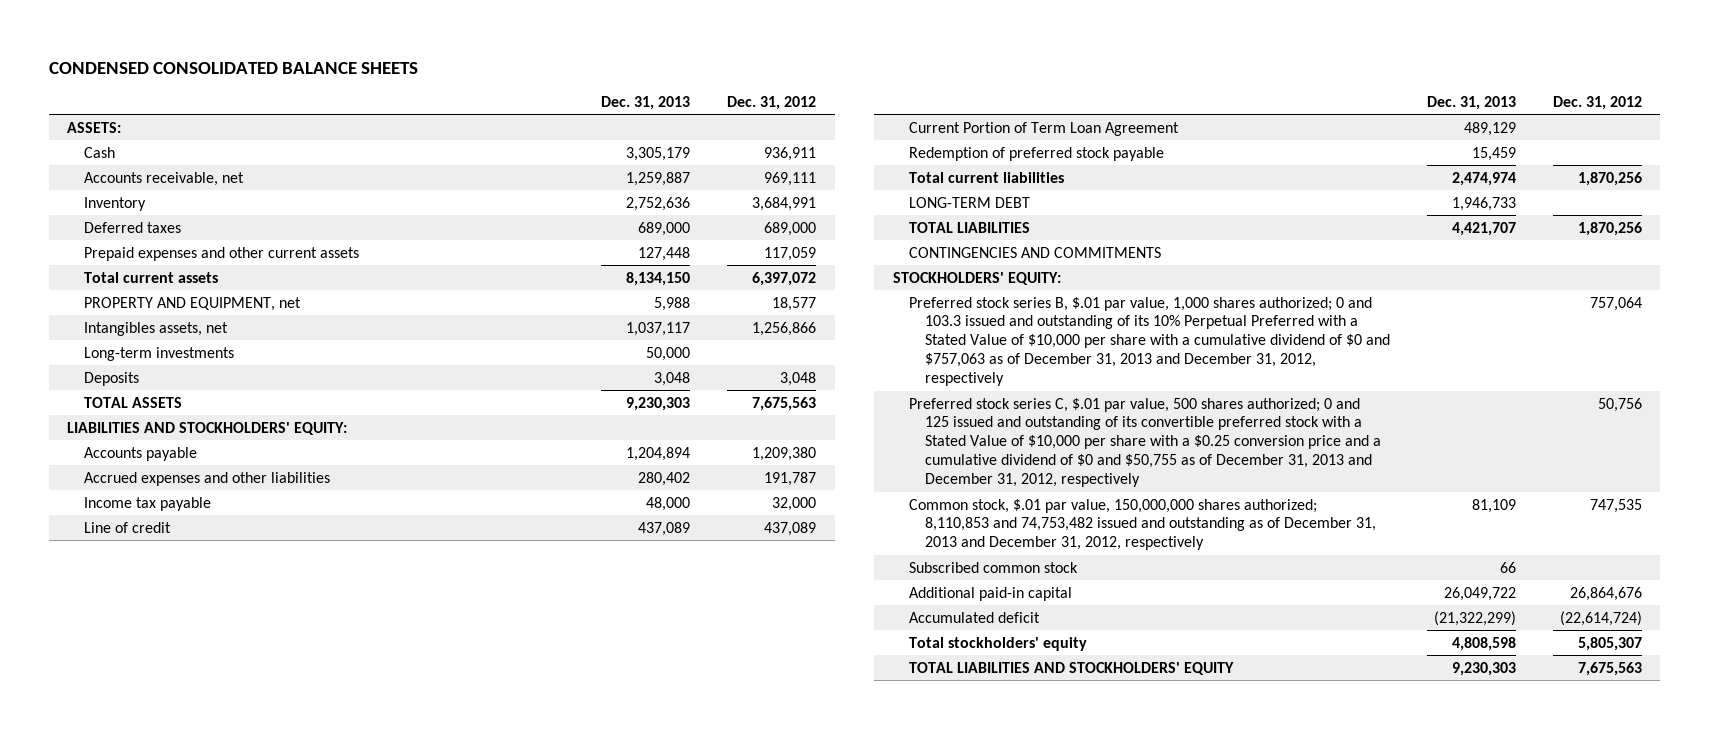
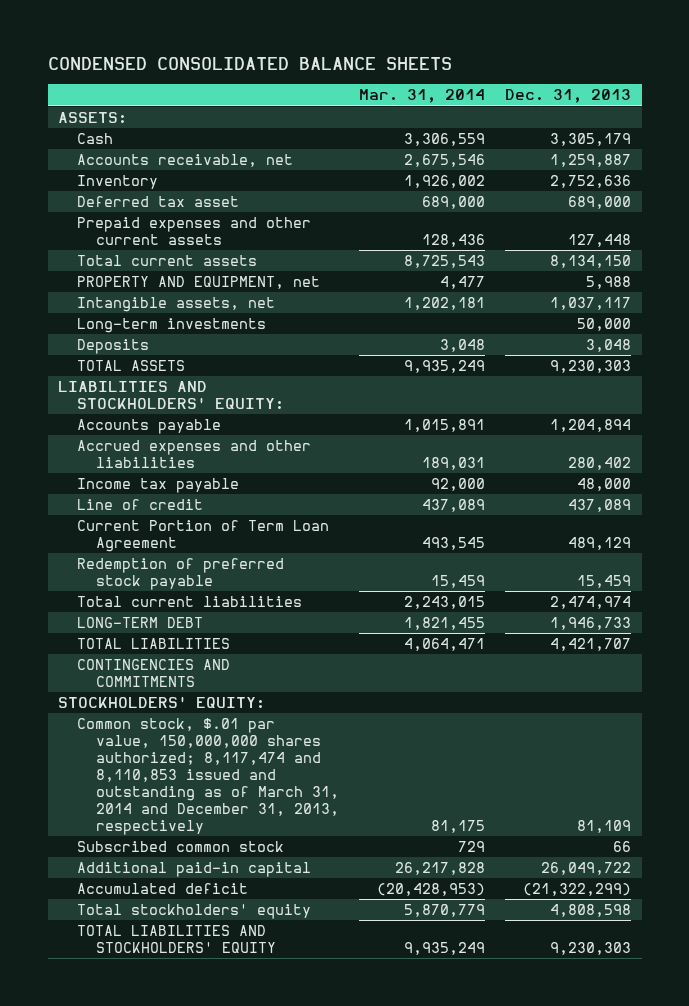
[727,95,817,110] Dec. 31, 2012 -> none
none -> [359,89,486,104] Mar. 31, 2014
[83,221,181,233] Deferred taxes -> [76,196,239,208] Deferred tax asset
[83,321,228,336] Intangibles assets, net -> [76,297,275,313] Intangible assets, net
[908,296,1391,387] Preferred stock series B, $.01 par value, 1,000 shares authorized; 0 and 103.3 issued and outstanding of its 10% Perpetual Preferred with a Stated Value of $10,000 per share with a cumulative dividend of $0 and $757,063 as of December 31, 2013 and December 31, 2012, respectively -> none
[908,397,1382,488] Preferred stock series C, $.01 par value, 500 shares authorized; 0 and 125 issued and outstanding of its convertible preferred stock with a Stated Value of $10,000 per share with a $0.25 conversion price and a cumulative dividend of $0 and $50,755 as of December 31, 2013 and December 31, 2012, respectively -> none
[908,498,1377,551] Common stock, $.01 par value, 150,000,000 shares authorized; 8,110,853 and 74,753,482 issued and outstanding as of December 31, 2013 and December 31, 2012, respectively -> [76,718,340,835] Common stock, $.01 par value, 150,000,000 shares authorized; 8,117,474 and 8,110,853 issued and outstanding as of March 31, 2014 and December 31, 2013, respectively

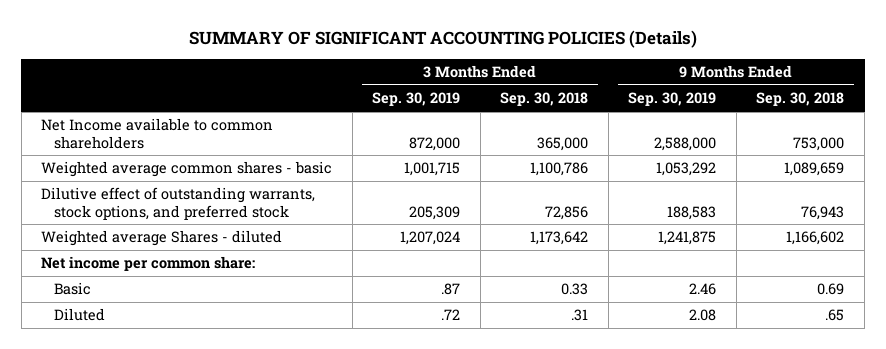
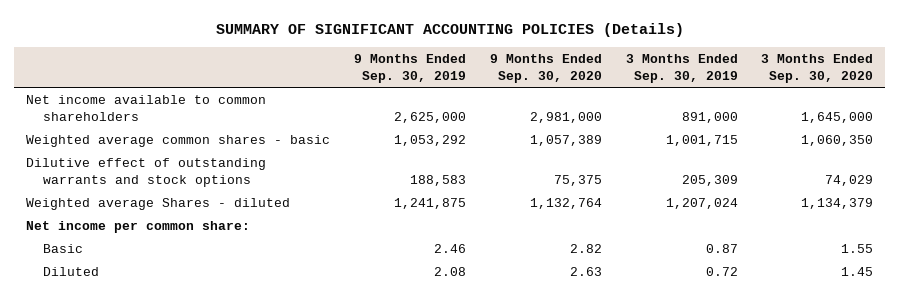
[500,92,589,107] Sep. 30, 2018 -> none
[756,92,845,107] Sep. 30, 2018 -> none
none -> [489,54,602,84] 9 Months Ended Sep. 30, 2020
none -> [761,54,874,84] 3 Months Ended Sep. 30, 2020
[41,118,274,149] Net Income available to common shareholders -> [25,94,266,121] Net income available to common shareholders
[409,136,461,151] 872,000 -> [681,111,738,123] 891,000
[654,136,717,151] 2,588,000 -> [393,111,466,123] 2,625,000
[41,187,316,220] Dilutive effect of outstanding warrants, stock options, and preferred stock -> [25,157,266,187] Dilutive effect of outstanding warrants and stock options
[441,283,461,296] .87 -> [705,243,738,253] 0.87
[441,309,461,321] .72 -> [705,266,738,276] 0.72

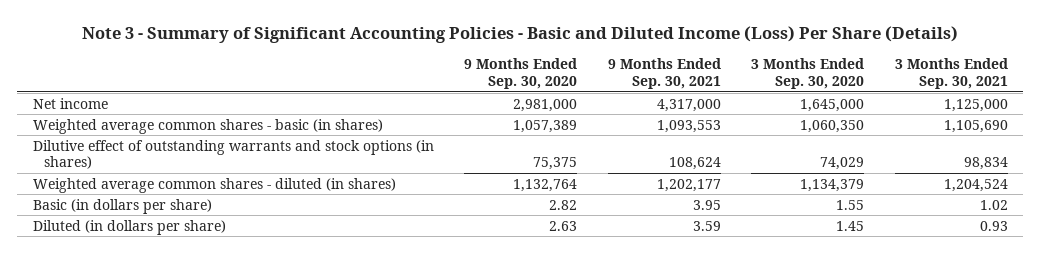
[215,23,684,38] SUMMARY OF SIGNIFICANT ACCOUNTING POLICIES (Details) -> [82,26,959,44] Note 3 - Summary of Significant Accounting Policies - Basic and Diluted Income (Loss) Per Share (Details)
[353,54,466,84] 9 Months Ended Sep. 30, 2019 -> none
[625,54,738,84] 3 Months Ended Sep. 30, 2019 -> none
none -> [607,58,721,89] 9 Months Ended Sep. 30, 2021
none -> [894,58,1008,89] 3 Months Ended Sep. 30, 2021
[25,220,250,233] Net income per common share: -> none
[25,94,266,121] Net income available to common shareholders -> [32,97,108,109] Net income
[25,134,330,147] Weighted average common shares - basic -> [32,118,383,134] Weighted average common shares - basic (in shares)
[25,157,266,187] Dilutive effect of outstanding warrants and stock options -> [32,139,434,170] Dilutive effect of outstanding warrants and stock options (in shares)
[25,197,290,210] Weighted average Shares - diluted -> [32,177,396,193] Weighted average common shares - diluted (in shares)
[43,243,84,253] Basic -> [32,198,212,214] Basic (in dollars per share)
[43,266,100,276] Diluted -> [32,219,226,235] Diluted (in dollars per share)

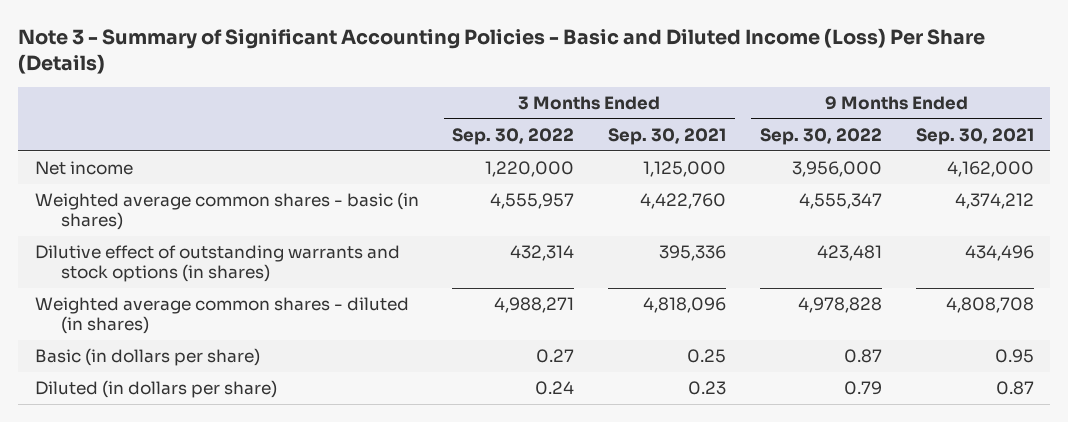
[464,58,578,89] 9 Months Ended Sep. 30, 2020 -> none
[751,58,865,89] 3 Months Ended Sep. 30, 2020 -> none
none -> [452,127,575,145] Sep. 30, 2022
none -> [759,127,882,145] Sep. 30, 2022
[656,98,721,112] 4,317,000 -> [946,161,1034,178] 4,162,000
[656,119,721,133] 1,093,553 -> [954,193,1034,210] 4,374,212
[943,119,1008,133] 1,105,690 -> [640,193,727,210] 4,422,760
[668,157,721,171] 108,624 -> [964,245,1034,262] 434,496
[963,157,1008,171] 98,834 -> [659,245,727,262] 395,336
[656,178,721,192] 1,202,177 -> [945,297,1034,314] 4,808,708
[943,178,1008,192] 1,204,524 -> [643,297,727,314] 4,818,096
[692,199,721,210] 3.95 -> [994,349,1034,364] 0.95
[979,199,1008,210] 1.02 -> [687,349,727,364] 0.25
[692,220,721,231] 3.59 -> [995,381,1034,396] 0.87
[979,220,1008,231] 0.93 -> [688,381,727,396] 0.23

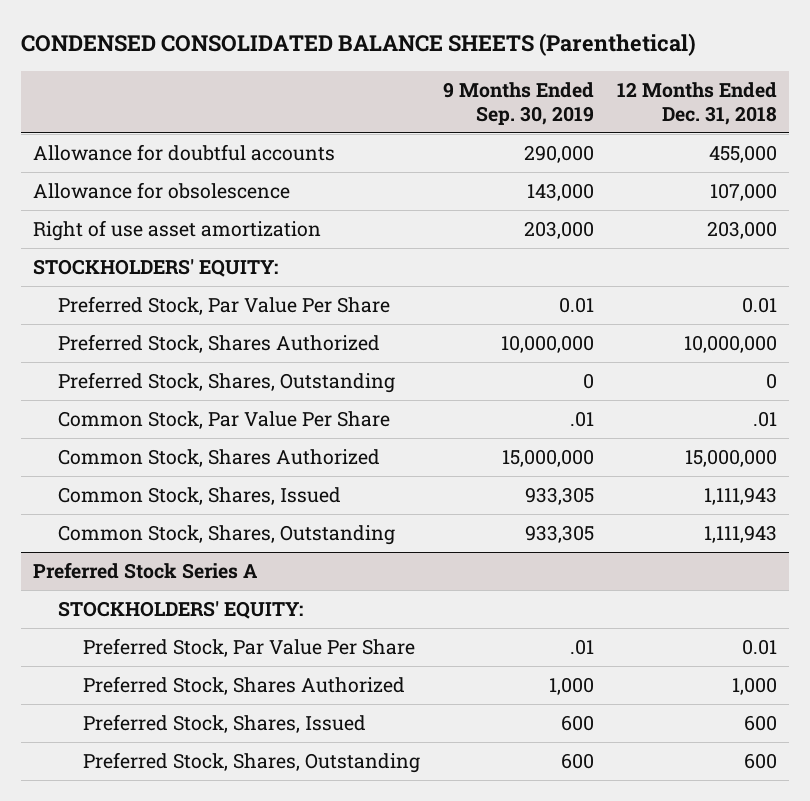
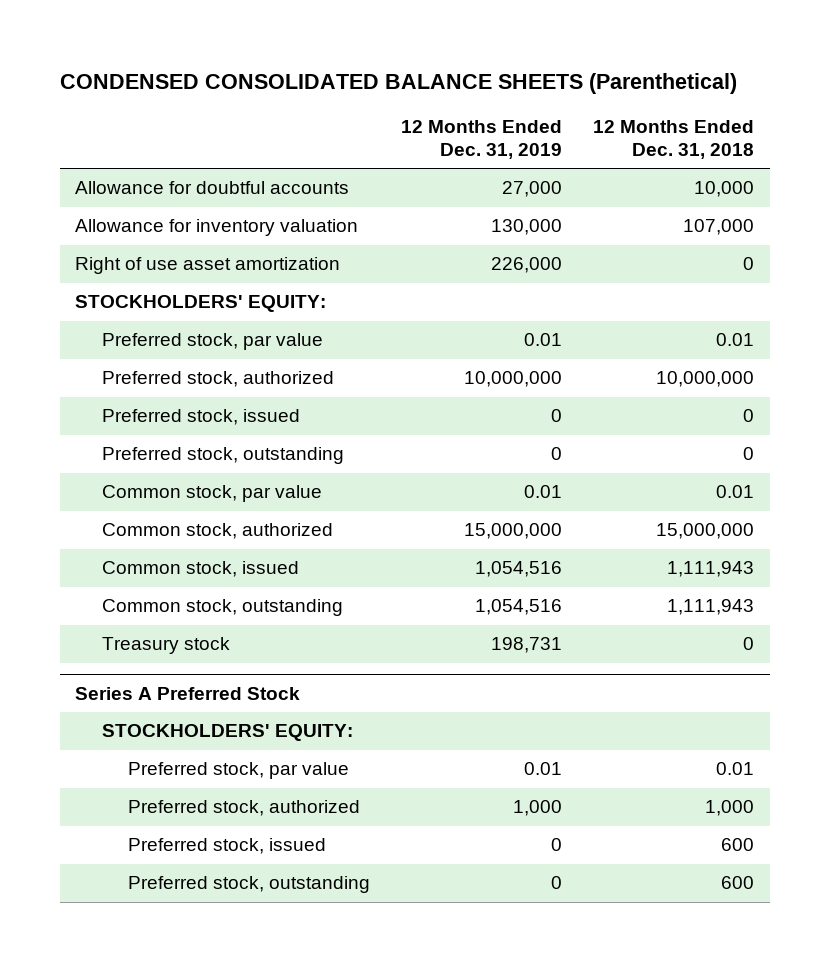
[443,81,595,125] 9 Months Ended Sep. 30, 2019 -> none
none -> [401,120,563,160] 12 Months Ended Dec. 31, 2019
[709,144,778,163] 455,000 -> [694,181,755,198] 10,000
[32,181,290,199] Allowance for obsolescence -> [75,219,359,237] Allowance for inventory valuation
[707,220,778,239] 203,000 -> [743,257,755,271] 0
[57,295,390,315] Preferred Stock, Par Value Per Share -> [101,333,323,351] Preferred stock, par value
[57,333,380,353] Preferred Stock, Shares Authorized -> [101,371,334,388] Preferred stock, authorized
none -> [101,409,300,426] Preferred stock, issued
[57,371,395,393] Preferred Stock, Shares, Outstanding -> [101,447,344,465] Preferred stock, outstanding
[57,410,390,429] Common Stock, Par Value Per Share -> [101,485,322,503] Common stock, par value
[753,410,778,427] .01 -> [716,485,755,499] 0.01
[57,448,380,467] Common Stock, Shares Authorized -> [101,523,333,540] Common stock, authorized
[57,486,341,505] Common Stock, Shares, Issued -> [101,561,299,578] Common stock, issued
[57,524,395,545] Common Stock, Shares, Outstanding -> [101,599,343,617] Common stock, outstanding
none -> [101,637,230,655] Treasury stock
[32,561,257,579] Preferred Stock Series A -> [75,686,301,700] Series A Preferred Stock
[83,637,416,657] Preferred Stock, Par Value Per Share -> [127,762,349,780] Preferred stock, par value
[83,675,406,695] Preferred Stock, Shares Authorized -> [127,800,360,817] Preferred stock, authorized
[83,713,367,733] Preferred Stock, Shares, Issued -> [127,838,326,855] Preferred stock, issued
[83,751,421,773] Preferred Stock, Shares, Outstanding -> [127,876,370,894] Preferred stock, outstanding

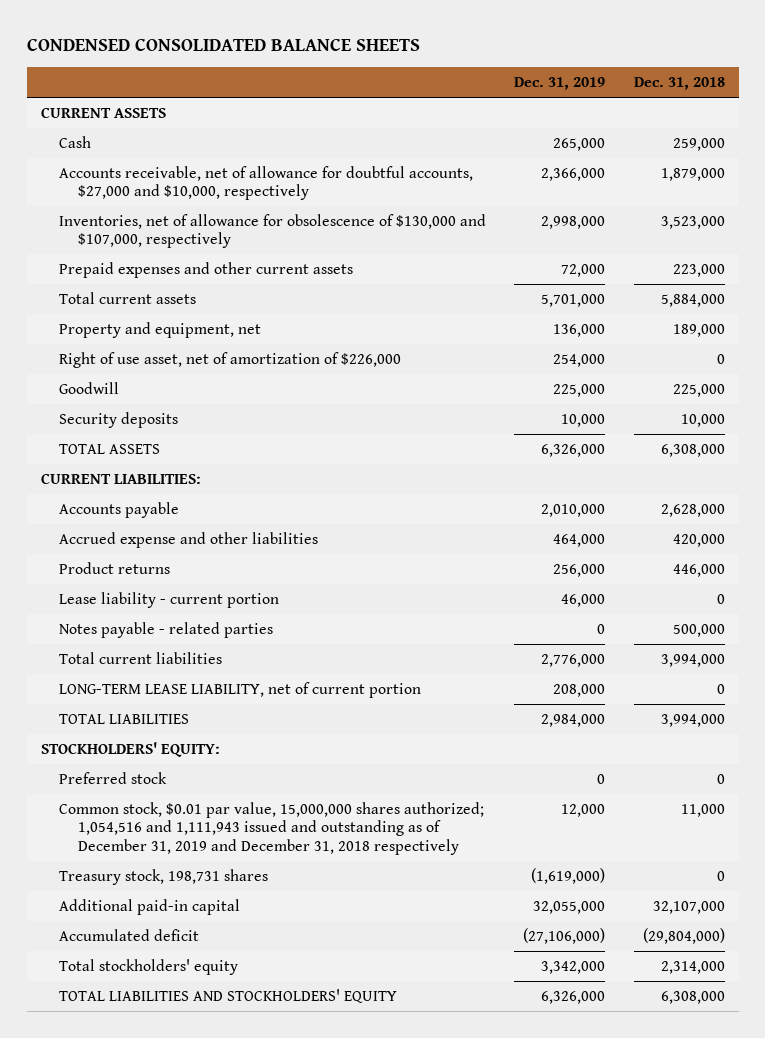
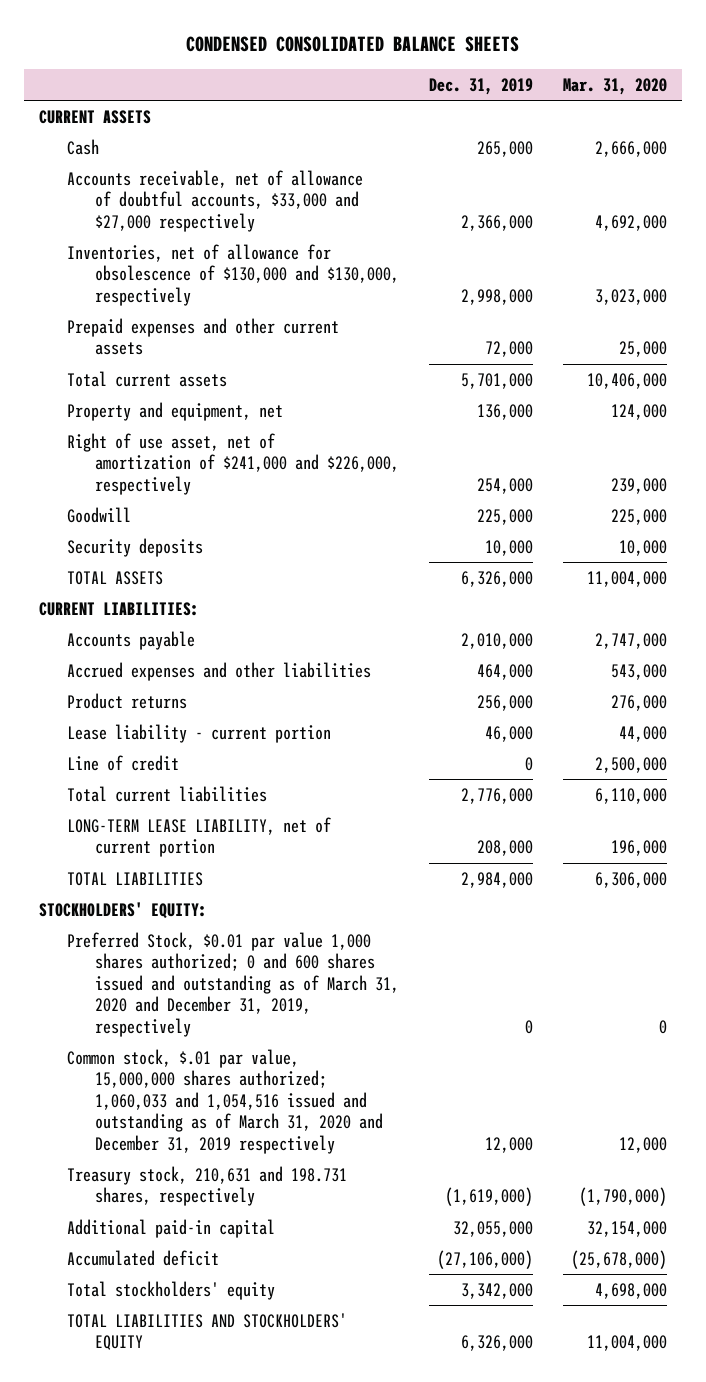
[633,77,725,91] Dec. 31, 2018 -> none
none -> [563,78,668,96] Mar. 31, 2020
[59,165,474,201] Accounts receivable, net of allowance for doubtful accounts, $27,000 and $10,000, respectively -> [66,169,363,232] Accounts receivable, net of allowance of doubtful accounts, $33,000 and $27,000 respectively
[59,213,487,249] Inventories, net of allowance for obsolescence of $130,000 and $107,000, respectively -> [66,243,399,306] Inventories, net of allowance for obsolescence of $130,000 and $130,000, respectively
[59,351,402,368] Right of use asset, net of amortization of $226,000 -> [66,432,399,495] Right of use asset, net of amortization of $241,000 and $226,000, respectively
[59,531,319,548] Accrued expense and other liabilities -> [66,661,371,681] Accrued expenses and other liabilities
[59,621,274,638] Notes payable - related parties -> none
none -> [66,754,179,771] Line of credit
[59,771,168,784] Preferred stock -> [66,931,399,1037] Preferred Stock, $0.01 par value 1,000 shares authorized; 0 and 600 shares issued and outstanding as of March 31, 2020 and December 31, 2019, respectively
[59,801,485,855] Common stock, $0.01 par value, 15,000,000 shares authorized; 1,054,516 and 1,111,943 issued and outstanding as of December 31, 2019 and December 31, 2018 respectively -> [66,1048,383,1154] Common stock, $.01 par value, 15,000,000 shares authorized; 1,060,033 and 1,054,516 issued and outstanding as of March 31, 2020 and December 31, 2019 respectively
[59,868,269,885] Treasury stock, 198,731 shares -> [66,1165,347,1207] Treasury stock, 210,631 and 198.731 shares, respectively

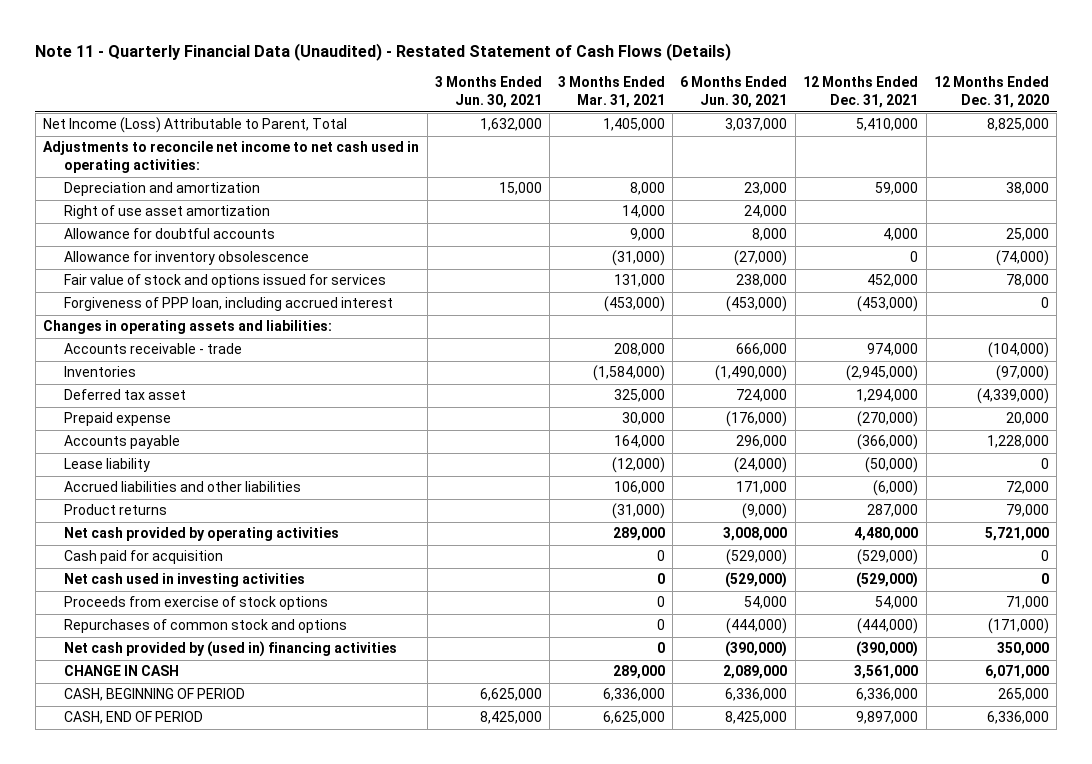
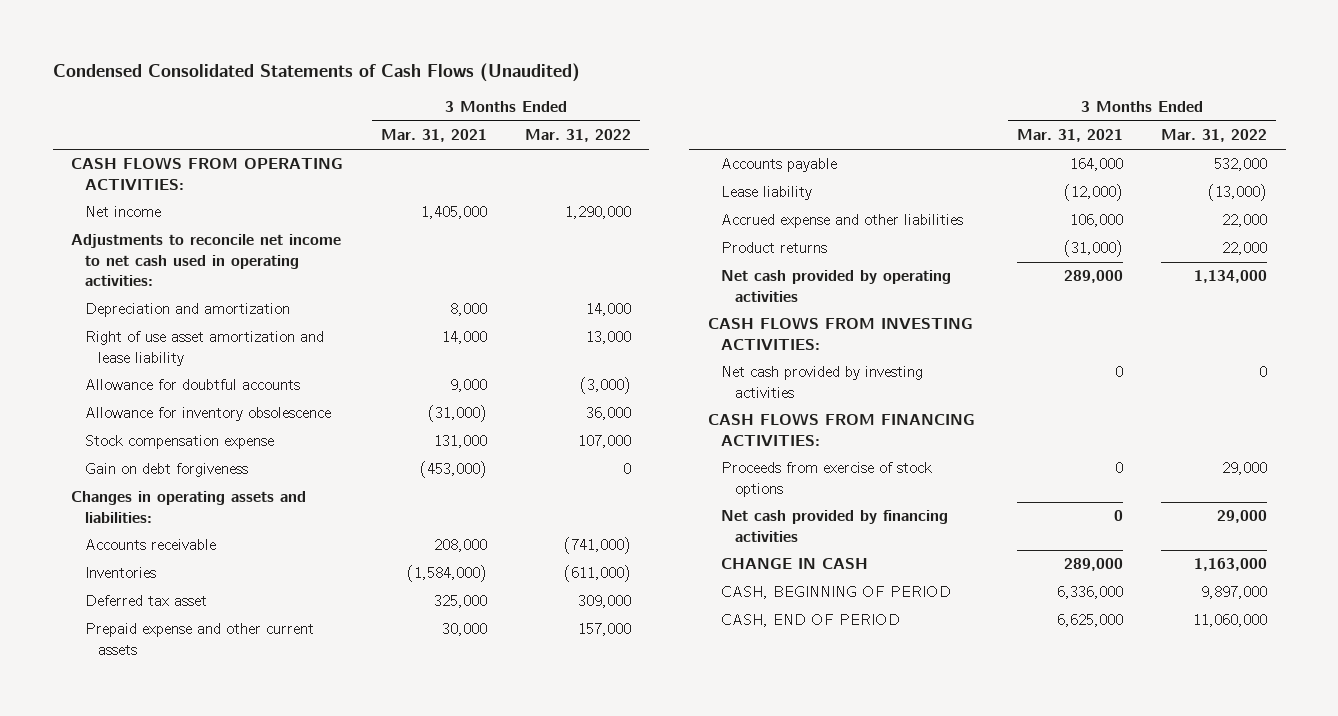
[35,43,732,62] Note 11 - Quarterly Financial Data (Unaudited) - Restated Statement of Cash Flows (Details) -> [52,63,580,83] Condensed Consolidated Statements of Cash Flows (Unaudited)
[434,76,542,109] 3 Months Ended Jun. 30, 2021 -> none
[680,76,788,109] 6 Months Ended Jun. 30, 2021 -> none
[803,76,919,109] 12 Months Ended Dec. 31, 2021 -> none
[933,76,1049,109] 12 Months Ended Dec. 31, 2020 -> none
none -> [524,129,631,143] Mar. 31, 2022
none -> [71,157,344,190] CASH FLOWS FROM OPERATING ACTIVITIES:
[43,117,348,134] Net Income (Loss) Attributable to Parent, Total -> [84,206,161,218] Net income
[63,205,270,220] Right of use asset amortization -> [84,331,324,366] Right of use asset amortization and lease liability
[63,274,386,289] Fair value of stock and options issued for services -> [84,435,274,450] Stock compensation expense
[63,297,393,312] Forgiveness of PPP loan, including accrued interest -> [84,463,248,478] Gain on debt forgiveness
[63,343,242,355] Accounts receivable - trade -> [84,539,216,551] Accounts receivable
[63,412,171,427] Prepaid expense -> none
none -> [84,623,314,655] Prepaid expense and other current assets
[63,481,301,493] Accrued liabilities and other liabilities -> [721,214,964,229] Accrued expense and other liabilities
[63,550,223,565] Cash paid for acquisition -> none
none -> [707,317,973,350] CASH FLOWS FROM INVESTING ACTIVITIES:
[63,573,305,588] Net cash used in investing activities -> [721,366,924,398] Net cash provided by investing activities
none -> [707,413,975,446] CASH FLOWS FROM FINANCING ACTIVITIES:
[63,619,347,634] Repurchases of common stock and options -> none
[63,641,397,658] Net cash provided by (used in) financing activities -> [721,510,949,542] Net cash provided by financing activities

